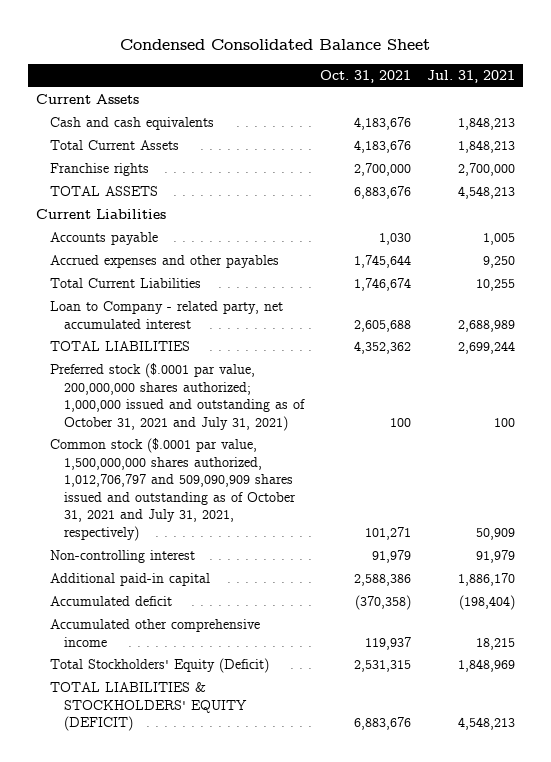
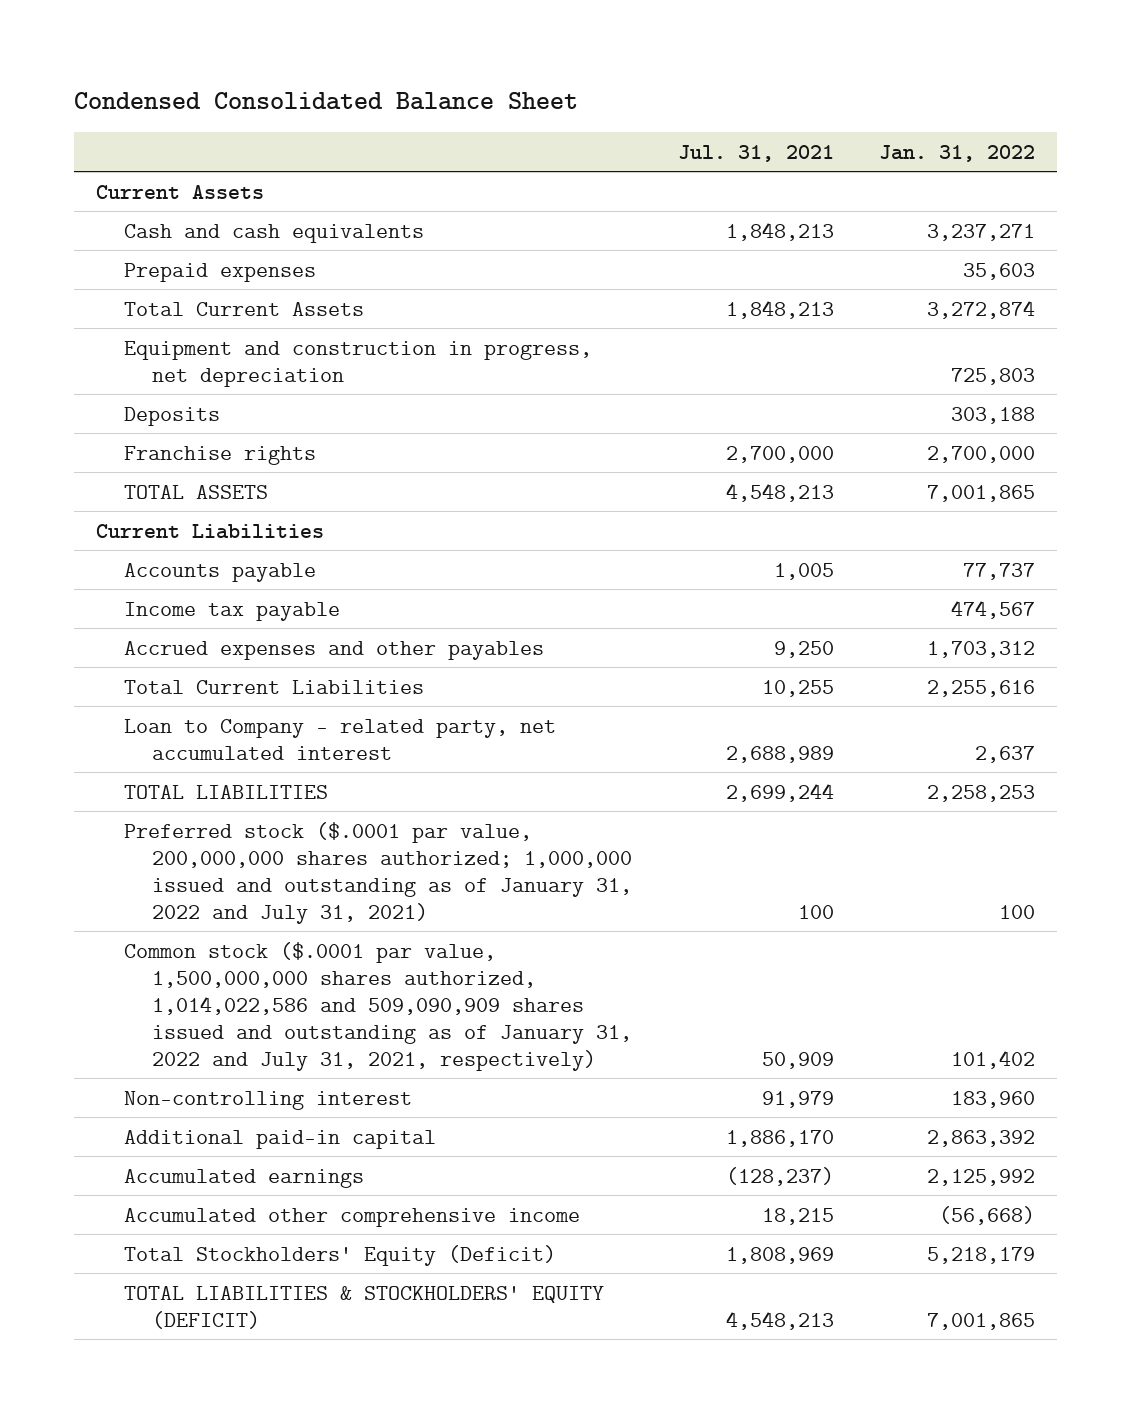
[319,69,411,83] Oct. 31, 2021 -> none
none -> [878,144,1035,162] Jan. 31, 2022
none -> [124,262,317,282] Prepaid expenses
none -> [124,340,593,387] Equipment and construction in progress, net depreciation
none -> [124,406,221,426] Deposits
none -> [124,601,341,621] Income tax payable
[50,363,305,431] Preferred stock ($.0001 par value, 200,000,000 shares authorized; 1,000,000 issued and outstanding as of October 31, 2021 and July 31, 2021) -> [124,821,633,924] Preferred stock ($.0001 par value, 200,000,000 shares authorized; 1,000,000 issued and outstanding as of January 31, 2022 and July 31, 2021)
[50,438,296,541] Common stock ($.0001 par value, 1,500,000,000 shares authorized, 1,012,706,797 and 509,090,909 shares issued and outstanding as of October 31, 2021 and July 31, 2021, respectively) -> [124,941,633,1071] Common stock ($.0001 par value, 1,500,000,000 shares authorized, 1,014,022,586 and 509,090,909 shares issued and outstanding as of January 31, 2022 and July 31, 2021, respectively)
[50,596,173,607] Accumulated deficit -> [124,1168,365,1188] Accumulated earnings
[458,595,515,611] (198,404) -> [725,1166,834,1186] (128,237)
[457,659,515,673] 1,848,969 -> [725,1246,834,1264] 1,808,969

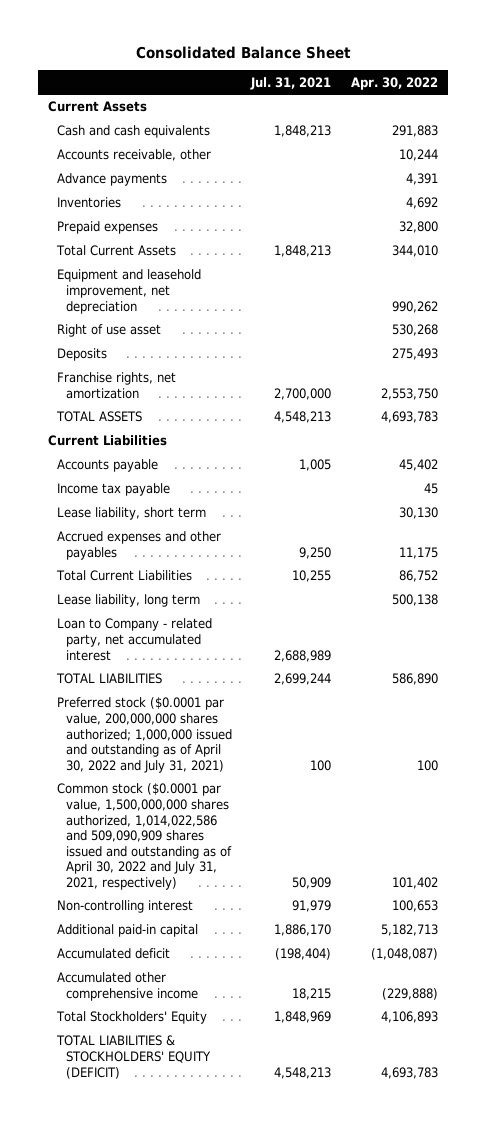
[73,92,578,111] Condensed Consolidated Balance Sheet -> [135,45,351,59] Consolidated Balance Sheet
[878,144,1035,162] Jan. 31, 2022 -> none
none -> [350,76,438,90] Apr. 30, 2022
none -> [56,149,211,162] Accounts receivable, other
none -> [56,173,167,187] Advance payments
none -> [56,197,121,209] Inventories
[124,340,593,387] Equipment and construction in progress, net depreciation -> [56,269,201,314] Equipment and leasehold improvement, net depreciation
none -> [56,324,161,338] Right of use asset
[124,445,317,465] Franchise rights -> [56,372,176,400] Franchise rights, net amortization
none -> [56,507,206,521] Lease liability, short term
none -> [56,594,200,608] Lease liability, long term
[124,821,633,924] Preferred stock ($.0001 par value, 200,000,000 shares authorized; 1,000,000 issued and outstanding as of January 31, 2022 and July 31, 2021) -> [56,697,232,773] Preferred stock ($0.0001 par value, 200,000,000 shares authorized; 1,000,000 issued and outstanding as of April 30, 2022 and July 31, 2021)
[124,941,633,1071] Common stock ($.0001 par value, 1,500,000,000 shares authorized, 1,014,022,586 and 509,090,909 shares issued and outstanding as of January 31, 2022 and July 31, 2021, respectively) -> [56,783,232,890] Common stock ($0.0001 par value, 1,500,000,000 shares authorized, 1,014,022,586 and 509,090,909 shares issued and outstanding as of April 30, 2022 and July 31, 2021, respectively)
[124,1168,365,1188] Accumulated earnings -> [56,948,170,960] Accumulated deficit
[725,1166,834,1186] (128,237) -> [275,948,332,961] (198,404)
[124,1244,557,1266] Total Stockholders' Equity (Deficit) -> [55,1011,207,1025] Total Stockholders' Equity
[725,1246,834,1264] 1,808,969 -> [274,1011,332,1024] 1,848,969

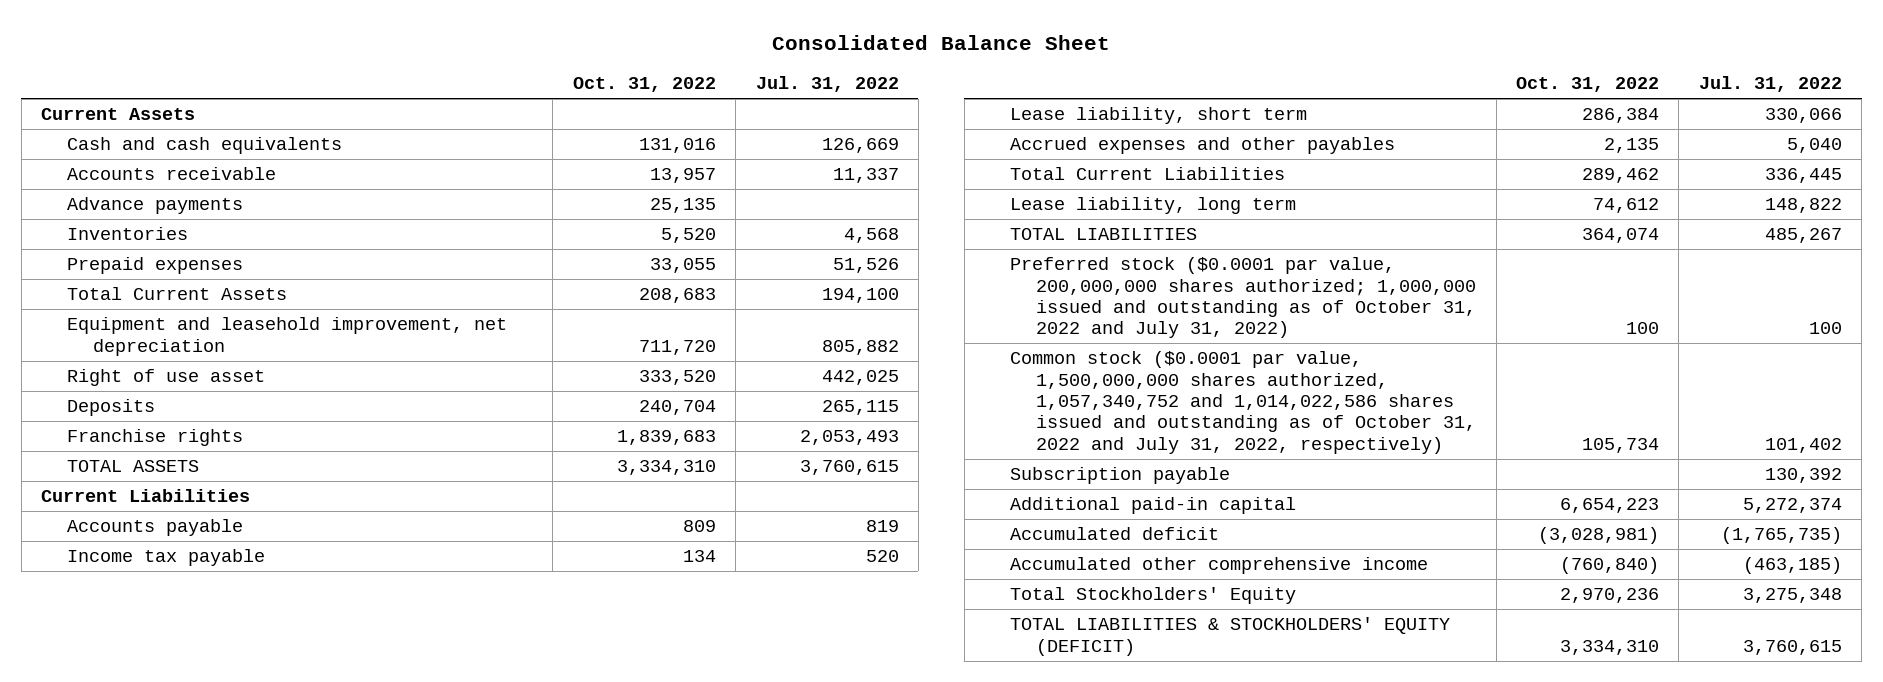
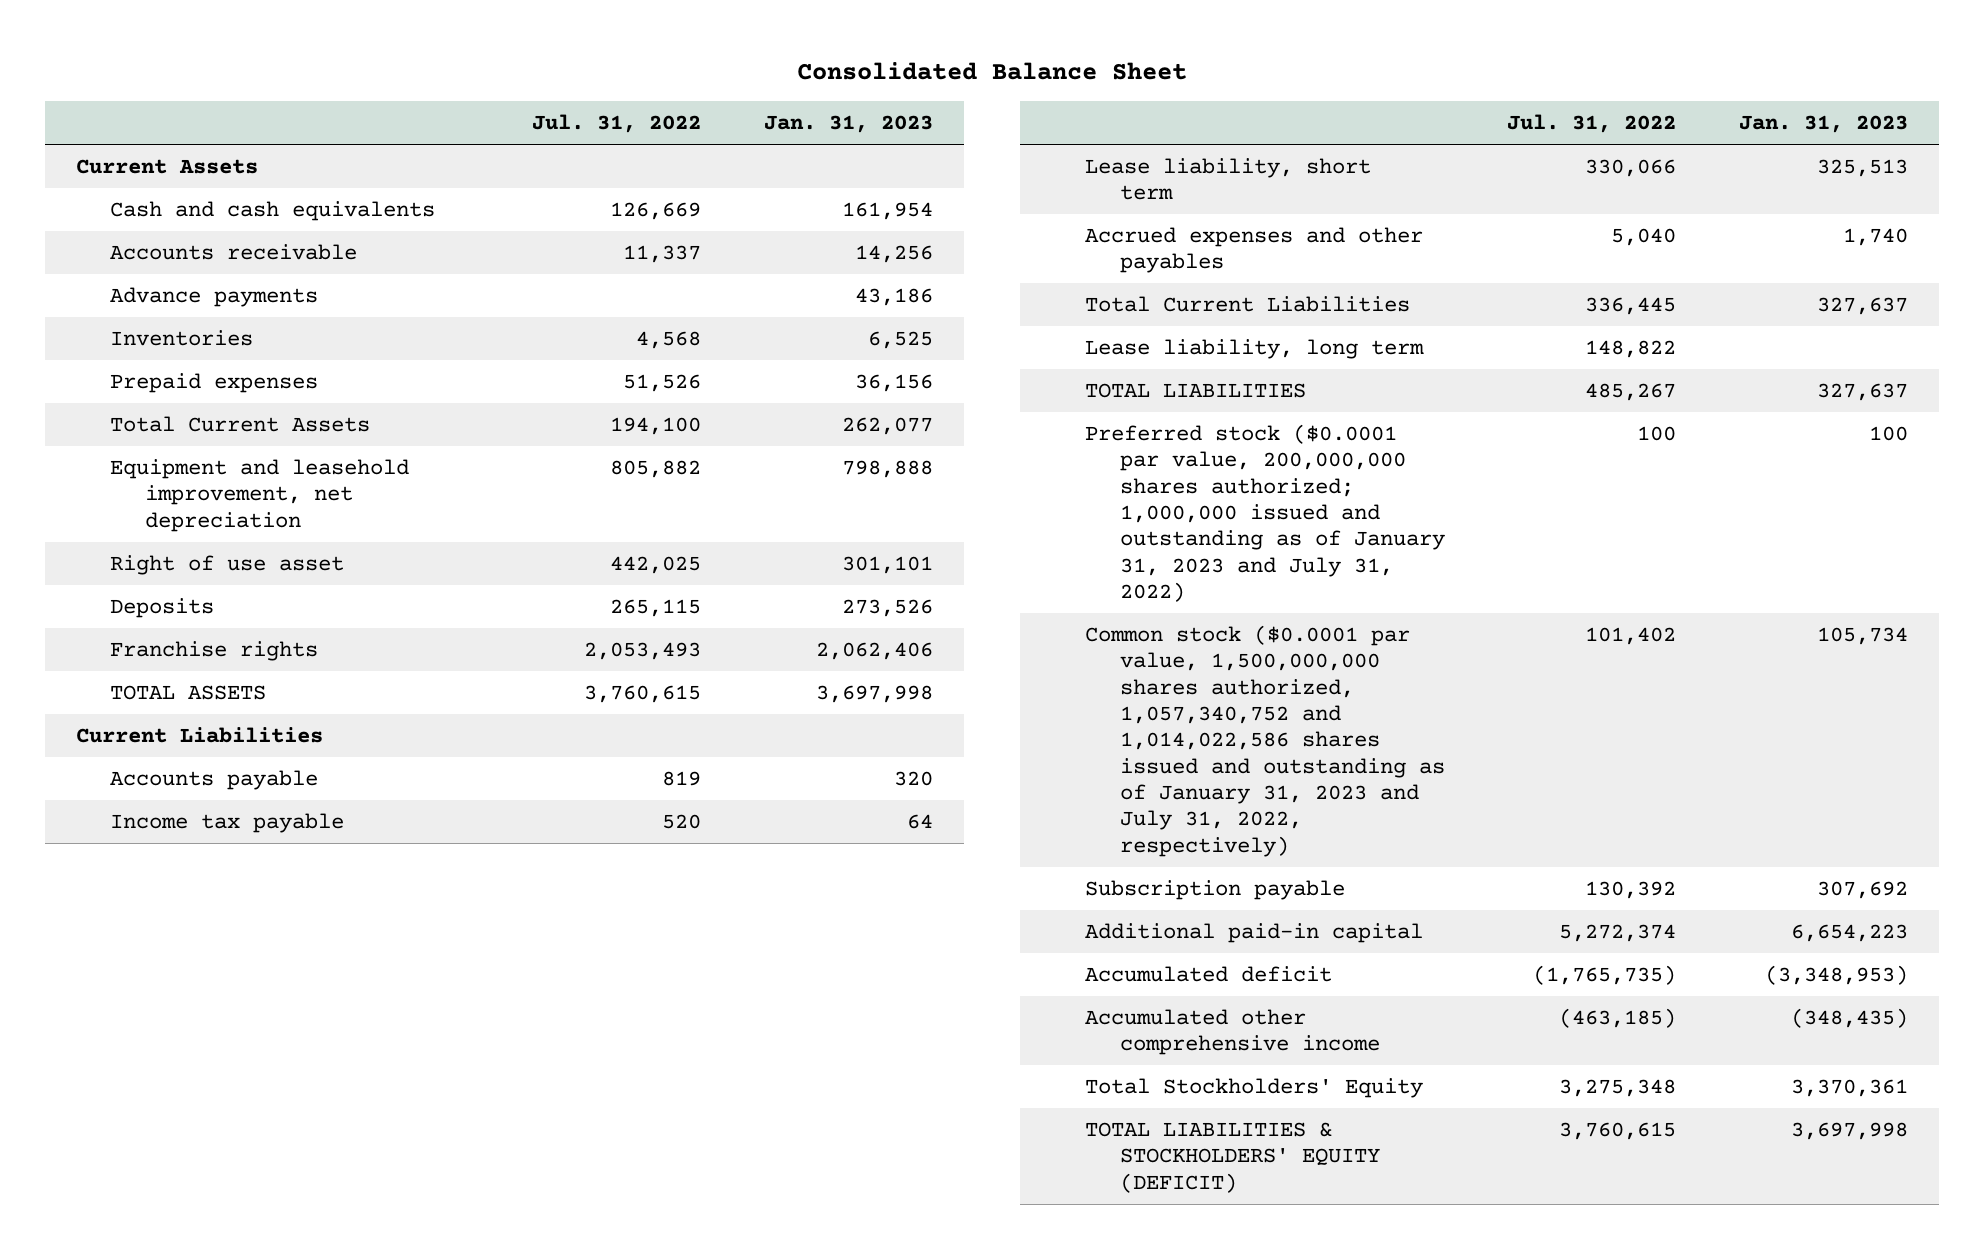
[572,77,716,93] Oct. 31, 2022 -> none
none -> [763,115,933,134] Jan. 31, 2023
[1010,257,1477,339] Preferred stock ($0.0001 par value, 200,000,000 shares authorized; 1,000,000 issued and outstanding as of October 31, 2022 and July 31, 2022) -> [1085,423,1445,603] Preferred stock ($0.0001 par value, 200,000,000 shares authorized; 1,000,000 issued and outstanding as of January 31, 2023 and July 31, 2022)
[1010,351,1477,454] Common stock ($0.0001 par value, 1,500,000,000 shares authorized, 1,057,340,752 and 1,014,022,586 shares issued and outstanding as of October 31, 2022 and July 31, 2022, respectively) -> [1085,624,1445,857] Common stock ($0.0001 par value, 1,500,000,000 shares authorized, 1,057,340,752 and 1,014,022,586 shares issued and outstanding as of January 31, 2023 and July 31, 2022, respectively)

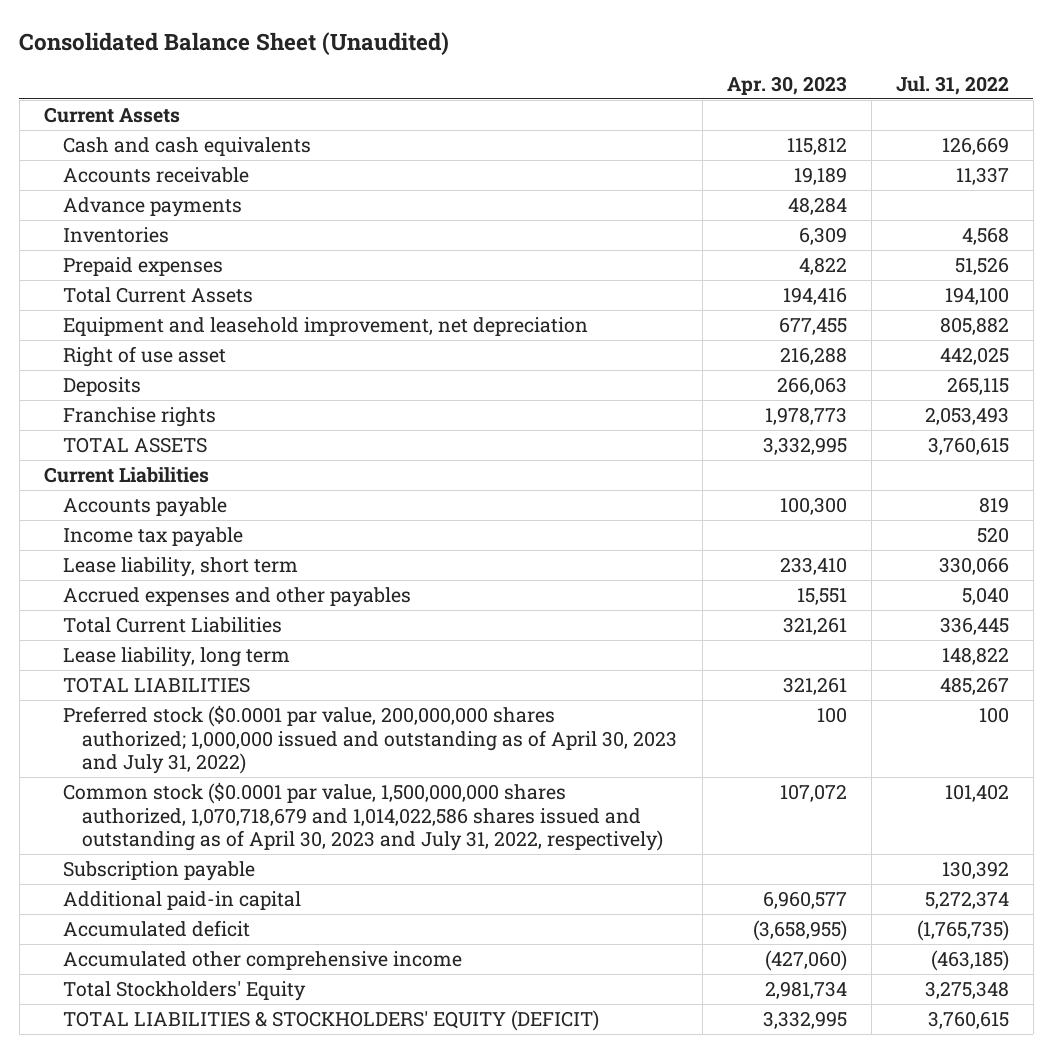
[796,62,1187,81] Consolidated Balance Sheet -> [19,31,450,55] Consolidated Balance Sheet (Unaudited)
[763,115,933,134] Jan. 31, 2023 -> none
none -> [726,76,847,96] Apr. 30, 2023
[1085,423,1445,603] Preferred stock ($0.0001 par value, 200,000,000 shares authorized; 1,000,000 issued and outstanding as of January 31, 2023 and July 31, 2022) -> [63,704,678,775] Preferred stock ($0.0001 par value, 200,000,000 shares authorized; 1,000,000 issued and outstanding as of April 30, 2023 and July 31, 2022)
[1085,624,1445,857] Common stock ($0.0001 par value, 1,500,000,000 shares authorized, 1,057,340,752 and 1,014,022,586 shares issued and outstanding as of January 31, 2023 and July 31, 2022, respectively) -> [63,781,664,852] Common stock ($0.0001 par value, 1,500,000,000 shares authorized, 1,070,718,679 and 1,014,022,586 shares issued and outstanding as of April 30, 2023 and July 31, 2022, respectively)

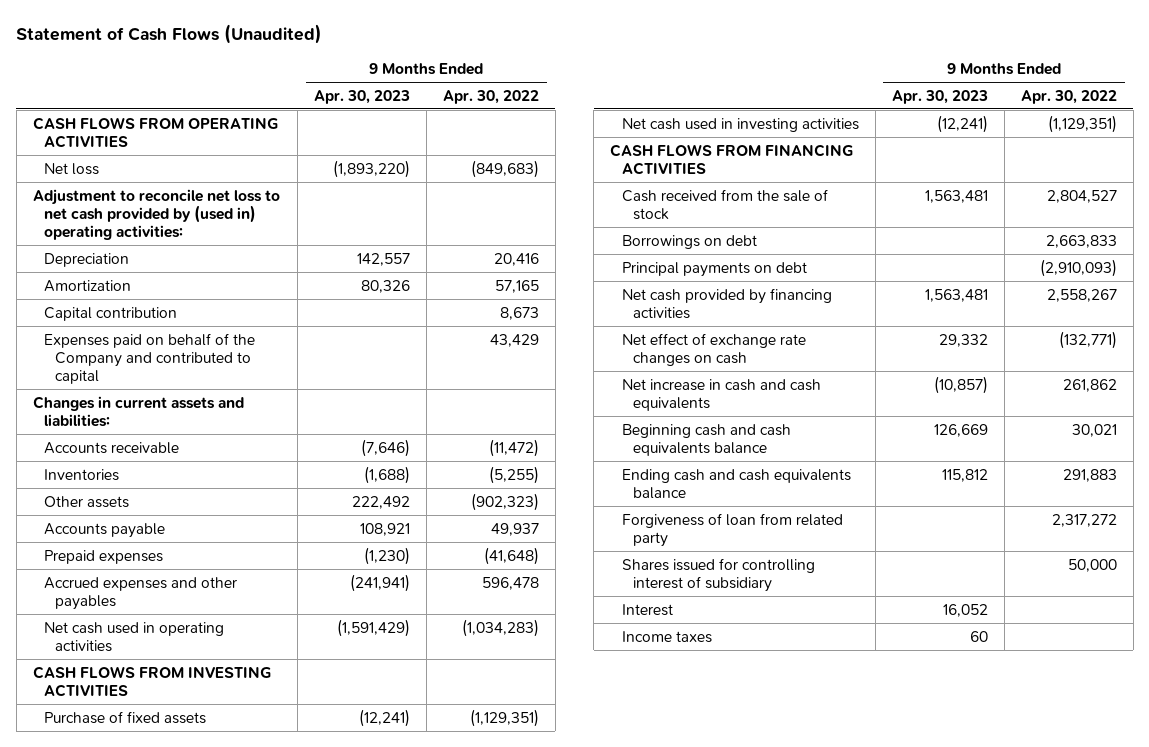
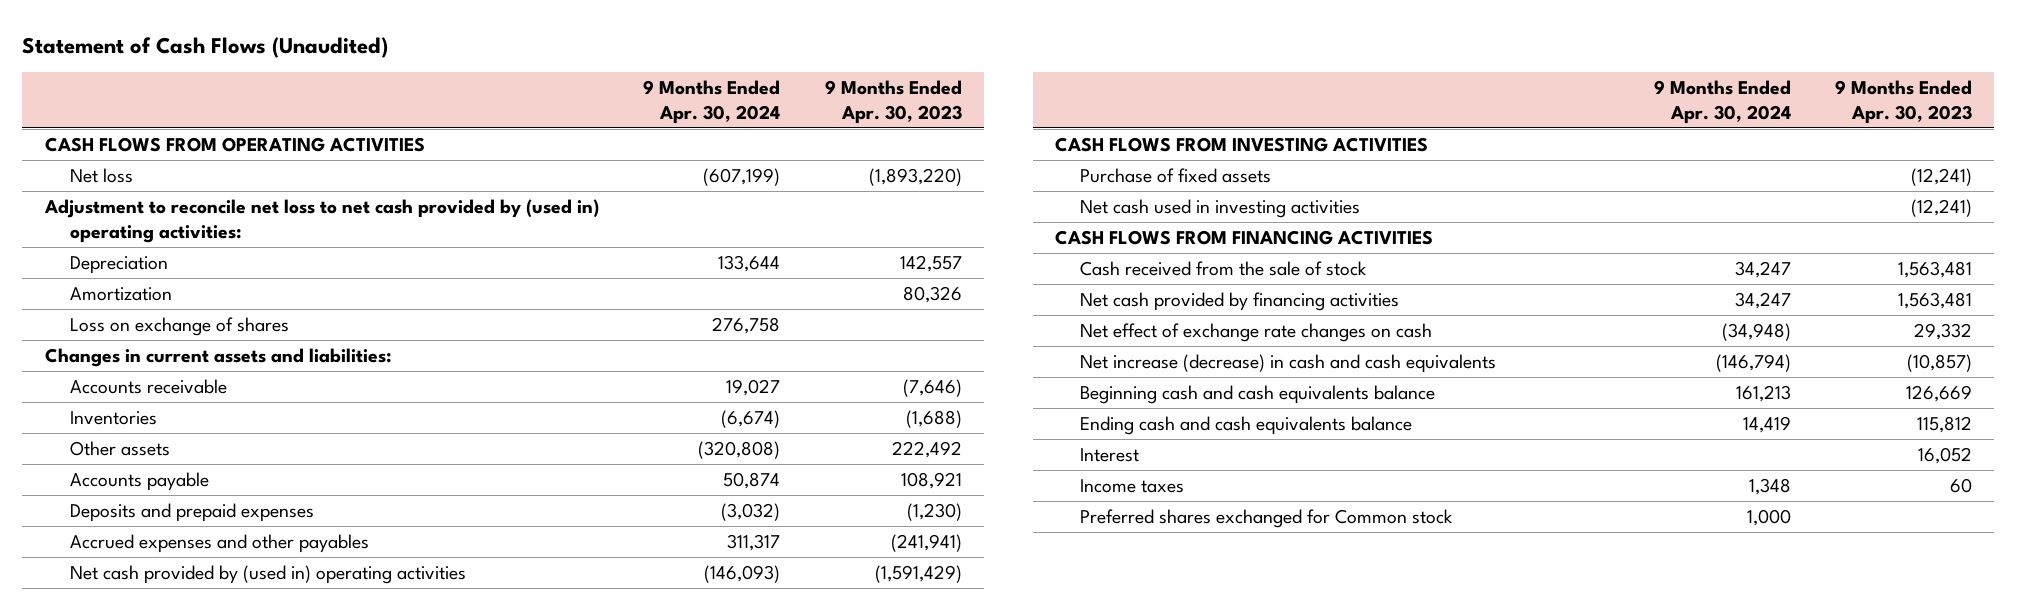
[442,89,539,104] Apr. 30, 2022 -> none
none -> [643,79,781,124] 9 Months Ended Apr. 30, 2024
[43,306,177,321] Capital contribution -> none
[43,332,255,385] Expenses paid on behalf of the Company and contributed to capital -> none
none -> [69,316,289,336] Loss on exchange of shares
[43,549,163,564] Prepaid expenses -> [69,502,314,522] Deposits and prepaid expenses
[43,621,224,652] Net cash used in operating activities -> [69,564,466,584] Net cash provided by (used in) operating activities
[621,234,757,249] Borrowings on debt -> none
[621,261,807,277] Principal payments on debt -> none
[621,378,821,411] Net increase in cash and cash equivalents -> [1080,353,1497,373] Net increase (decrease) in cash and cash equivalents
[621,512,843,547] Forgiveness of loan from related party -> none
[621,557,815,592] Shares issued for controlling interest of subsidiary -> none
none -> [1080,508,1454,528] Preferred shares exchanged for Common stock

